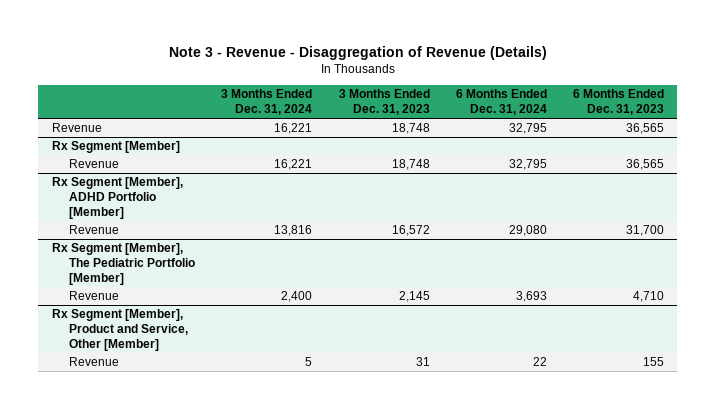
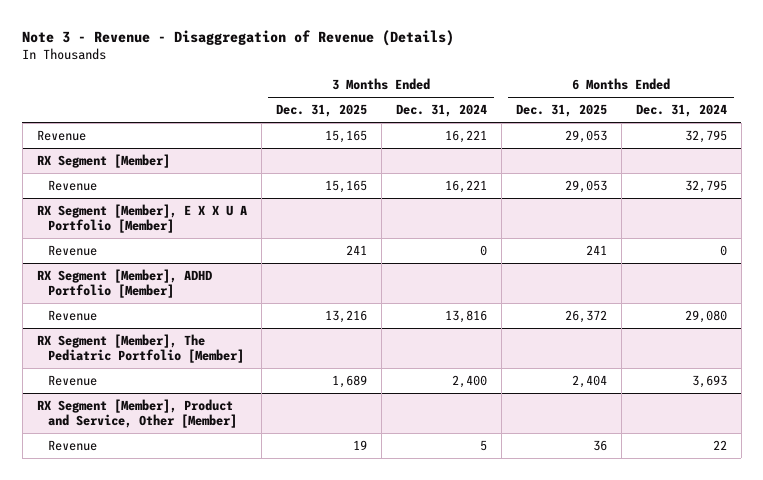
[338,89,430,116] 3 Months Ended Dec. 31, 2023 -> none
[572,89,664,116] 6 Months Ended Dec. 31, 2023 -> none
none -> [275,104,367,118] Dec. 31, 2025
none -> [515,104,607,118] Dec. 31, 2025
[51,141,180,154] Rx Segment [Member] -> [36,154,170,169] RX Segment [Member]
none -> [36,204,247,234] RX Segment [Member], E X X U A Portfolio [Member]
none -> [47,245,97,257] Revenue
[51,177,183,219] Rx Segment [Member], ADHD Portfolio [Member] -> [36,269,212,299] RX Segment [Member], ADHD Portfolio [Member]
[51,243,196,285] Rx Segment [Member], The Pediatric Portfolio [Member] -> [36,334,244,364] RX Segment [Member], The Pediatric Portfolio [Member]
[51,309,189,351] Rx Segment [Member], Product and Service, Other [Member] -> [36,399,237,429] RX Segment [Member], Product and Service, Other [Member]

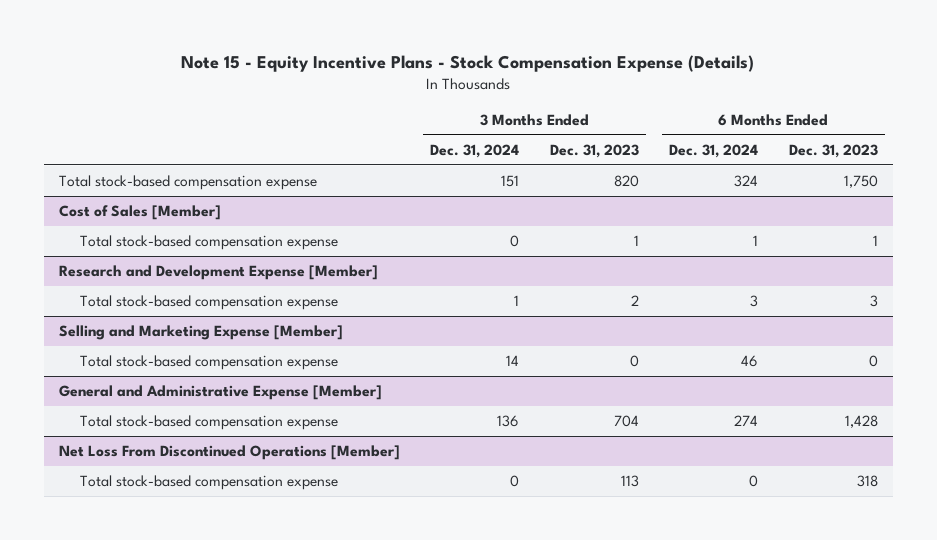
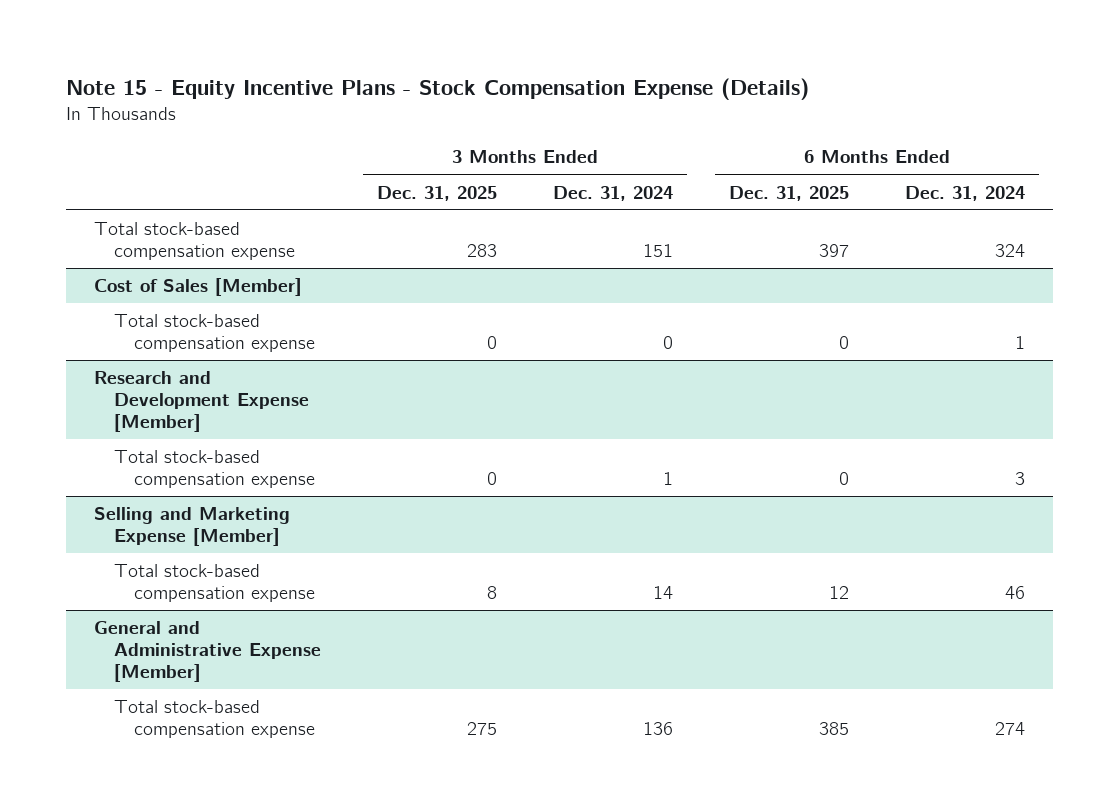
[549,143,639,158] Dec. 31, 2023 -> none
[788,143,878,158] Dec. 31, 2023 -> none
none -> [377,185,498,201] Dec. 31, 2025
none -> [729,185,850,201] Dec. 31, 2025
[59,445,401,461] Net Loss From Discontinued Operations [Member] -> none
[79,475,338,491] Total stock-based compensation expense -> none

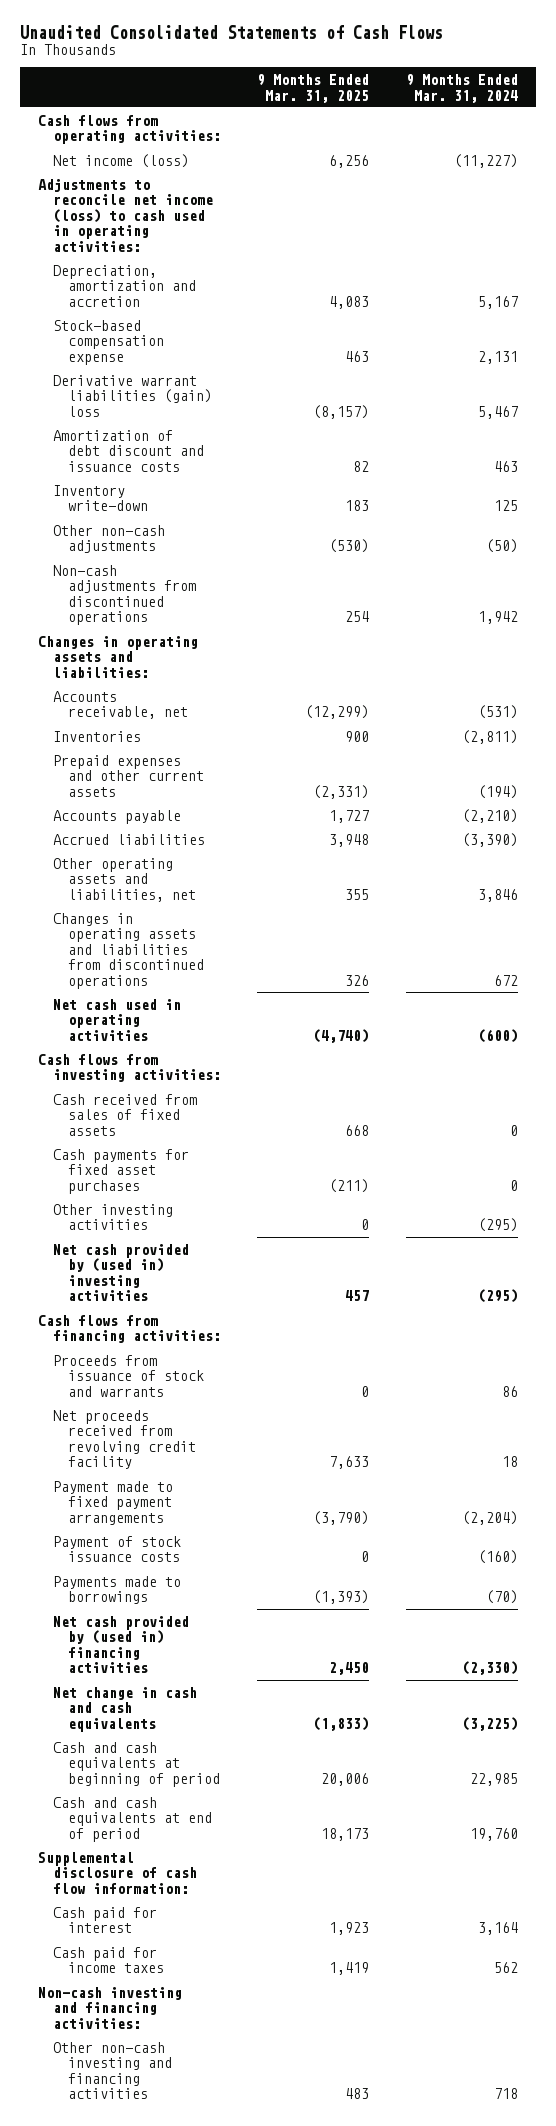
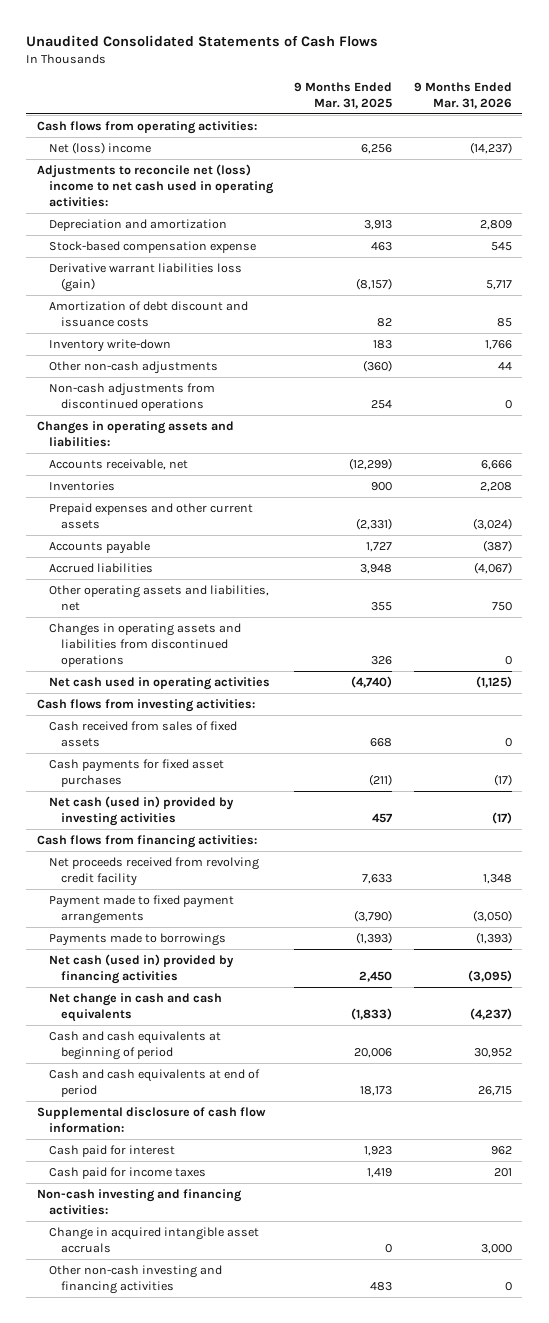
[406,74,519,103] 9 Months Ended Mar. 31, 2024 -> none
none -> [413,81,512,109] 9 Months Ended Mar. 31, 2026
[52,153,189,168] Net income (loss) -> [49,141,152,154] Net (loss) income
[37,178,213,252] Adjustments to reconcile net income (loss) to cash used in operating activities: -> [37,163,275,208] Adjustments to reconcile net (loss) income to net cash used in operating activities:
[52,264,196,307] Depreciation, amortization and accretion -> [49,218,228,231] Depreciation and amortization
[329,295,370,309] 4,083 -> [364,219,393,230] 3,913
[52,374,212,417] Derivative warrant liabilities (gain) loss -> [49,262,243,292] Derivative warrant liabilities loss (gain)
[329,539,370,554] (530) -> [363,359,393,372] (360)
[52,1203,173,1231] Other investing activities -> none
[52,1243,189,1302] Net cash provided by (used in) investing activities -> [49,795,235,826] Net cash (used in) provided by investing activities
[52,1354,204,1397] Proceeds from issuance of stock and warrants -> none
[52,1535,181,1563] Payment of stock issuance costs -> none
[52,1615,189,1674] Net cash provided by (used in) financing activities -> [49,953,235,984] Net cash (used in) provided by financing activities
none -> [49,1226,260,1253] Change in acquired intangible asset accruals

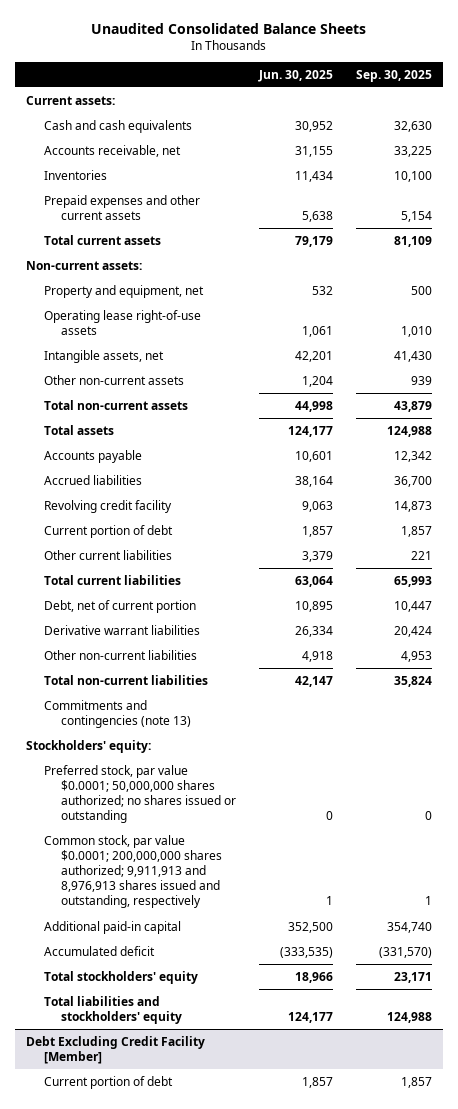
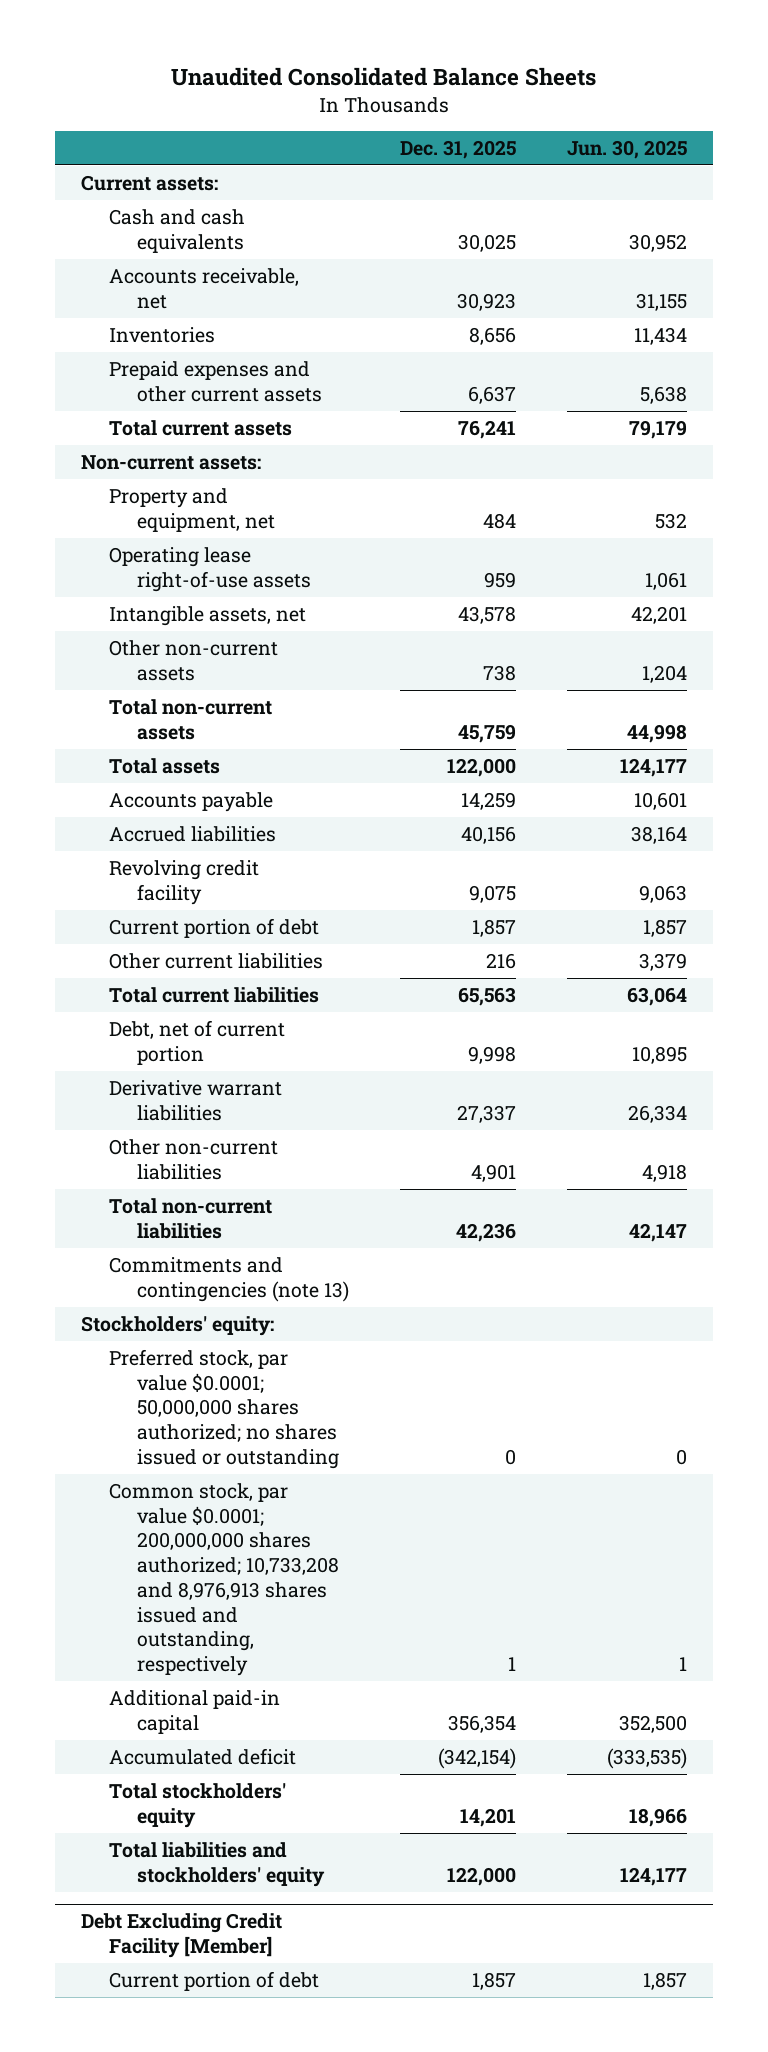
[355,69,432,82] Sep. 30, 2025 -> none
none -> [400,140,517,160] Dec. 31, 2025
[43,834,223,909] Common stock, par value $0.0001; 200,000,000 shares authorized; 9,911,913 and 8,976,913 shares issued and outstanding, respectively -> [109,1482,340,1677] Common stock, par value $0.0001; 200,000,000 shares authorized; 10,733,208 and 8,976,913 shares issued and outstanding, respectively

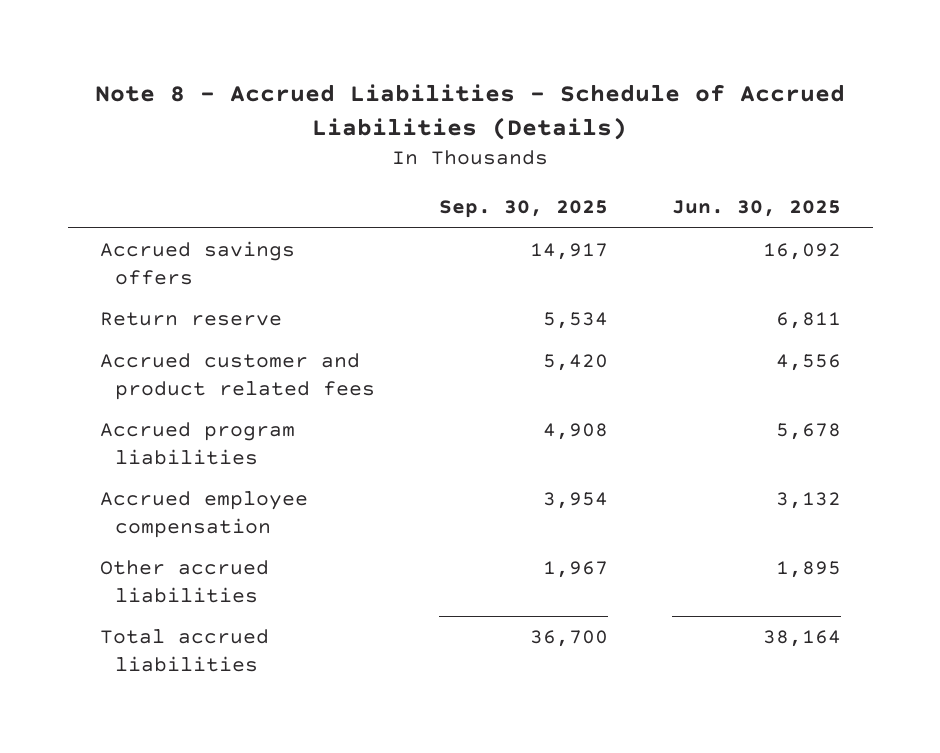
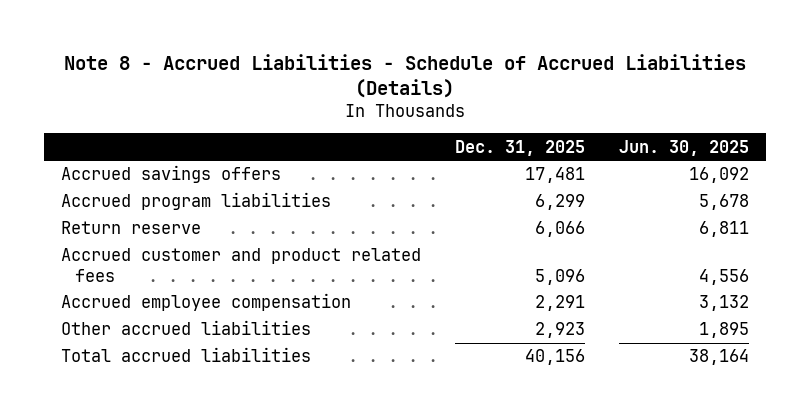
[439,200,609,219] Sep. 30, 2025 -> none
none -> [455,139,586,156] Dec. 31, 2025
[99,422,295,465] Accrued program liabilities -> [61,192,332,211] Accrued program liabilities

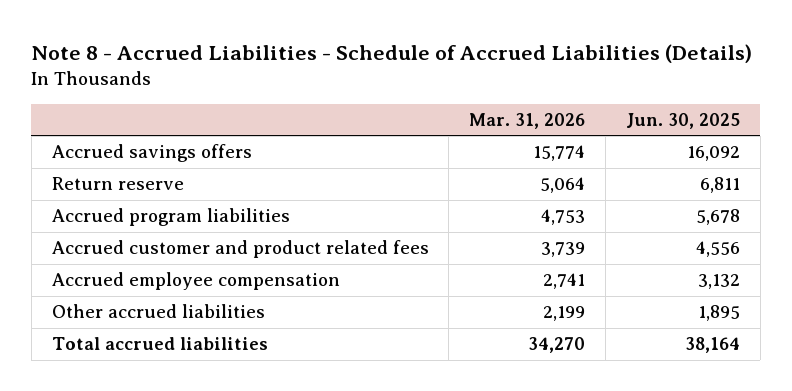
[455,139,586,156] Dec. 31, 2025 -> none
none -> [469,112,586,129] Mar. 31, 2026
[61,192,332,211] Accrued program liabilities -> [51,208,290,227] Accrued program liabilities

